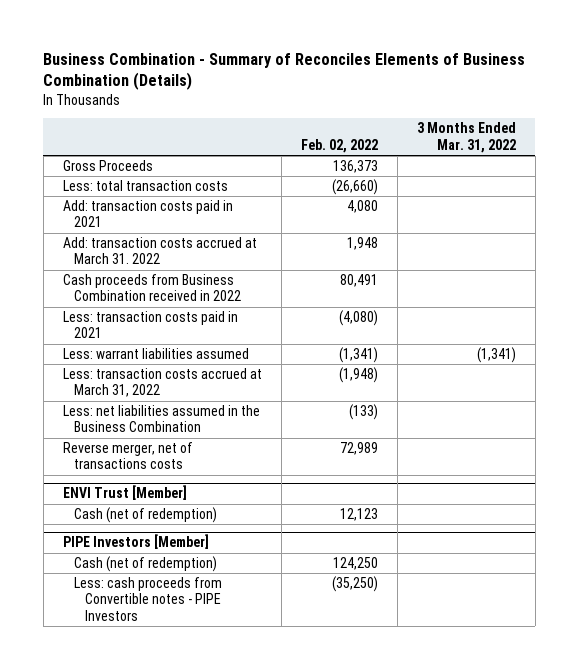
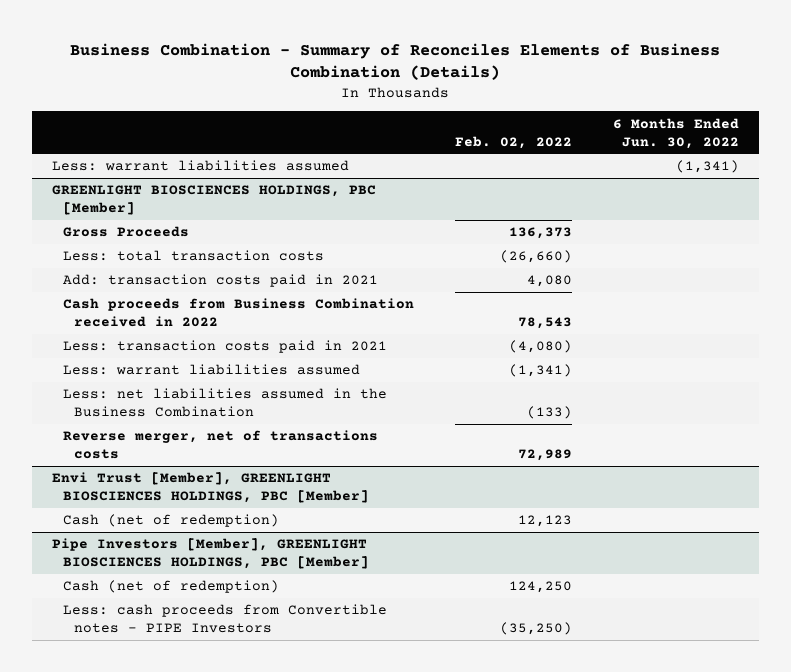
[416,122,516,153] 3 Months Ended Mar. 31, 2022 -> none
none -> [612,117,739,149] 6 Months Ended Jun. 30, 2022
none -> [52,160,350,172] Less: warrant liabilities assumed
none -> [52,185,377,216] GREENLIGHT BIOSCIENCES HOLDINGS, PBC [Member]
[62,237,257,265] Add: transaction costs accrued at March 31. 2022 -> none
[339,274,378,288] 80,491 -> [517,317,572,330] 78,543
[62,368,262,398] Less: transaction costs accrued at March 31, 2022 -> none
[62,485,187,501] ENVI Trust [Member] -> none
none -> [52,472,370,504] Envi Trust [Member], GREENLIGHT BIOSCIENCES HOLDINGS, PBC [Member]
[62,534,209,550] PIPE Investors [Member] -> none
none -> [52,538,370,570] Pipe Investors [Member], GREENLIGHT BIOSCIENCES HOLDINGS, PBC [Member]

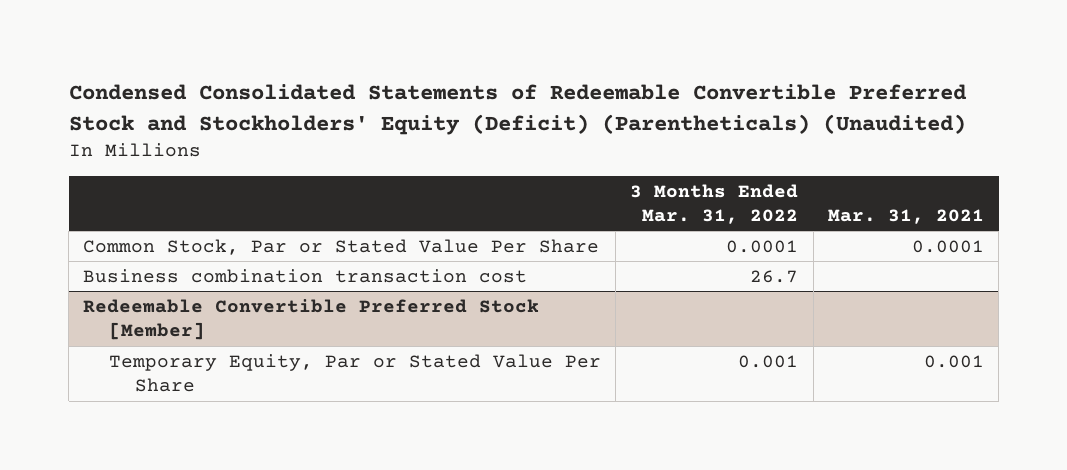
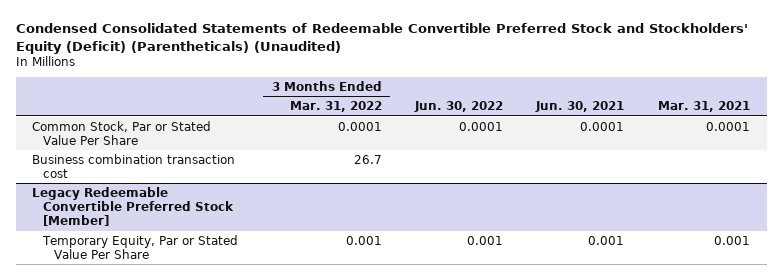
none -> [414,101,504,113] Jun. 30, 2022
none -> [535,101,625,113] Jun. 30, 2021
[83,298,540,341] Redeemable Convertible Preferred Stock [Member] -> [32,186,235,227] Legacy Redeemable Convertible Preferred Stock [Member]

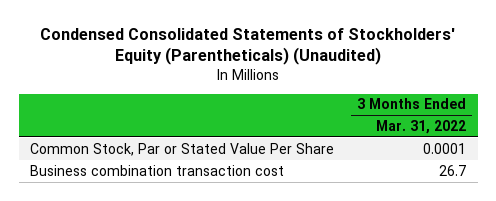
[15,23,748,54] Condensed Consolidated Statements of Redeemable Convertible Preferred Stock and Stockholders' Equity (Deficit) (Parentheticals) (Unaudited) -> [40,27,456,66] Condensed Consolidated Statements of Stockholders' Equity (Parentheticals) (Unaudited)
[414,101,504,113] Jun. 30, 2022 -> none
[535,101,625,113] Jun. 30, 2021 -> none
[657,101,750,113] Mar. 31, 2021 -> none
[32,186,235,227] Legacy Redeemable Convertible Preferred Stock [Member] -> none
[42,234,239,259] Temporary Equity, Par or Stated Value Per Share -> none

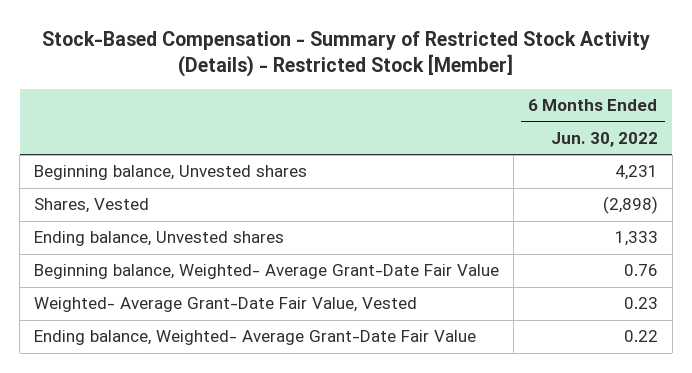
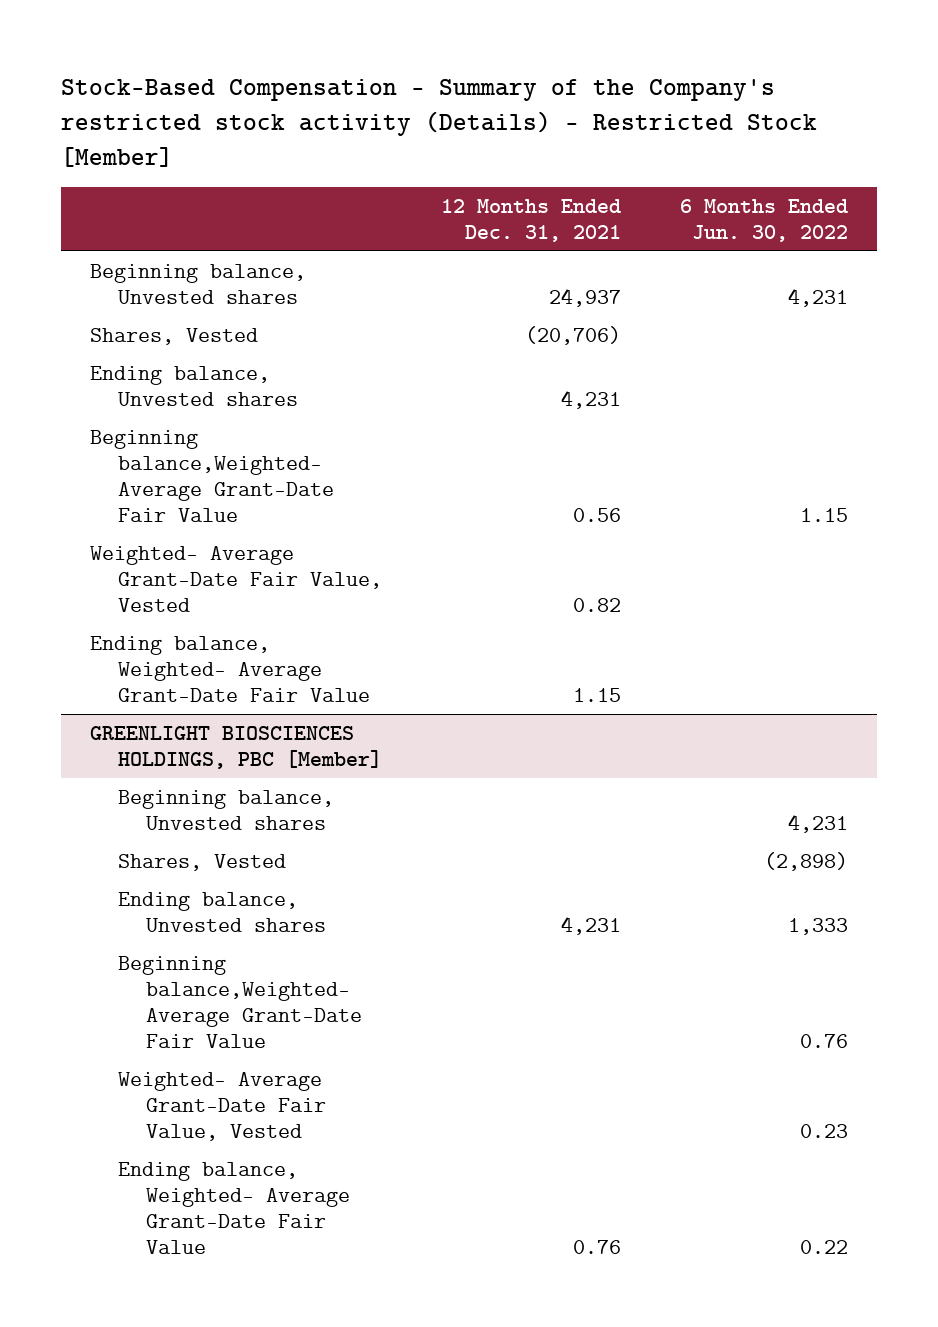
[41,30,650,77] Stock-Based Compensation - Summary of Restricted Stock Activity (Details) - Restricted Stock [Member] -> [60,79,817,167] Stock-Based Compensation - Summary of the Company's restricted stock activity (Details) - Restricted Stock [Member]
none -> [440,198,621,242] 12 Months Ended Dec. 31, 2021
none -> [89,327,258,345] Shares, Vested
none -> [89,365,299,406] Ending balance, Unvested shares
none -> [89,429,335,523] Beginning balance,Weighted- Average Grant-Date Fair Value
none -> [89,545,383,613] Weighted- Average Grant-Date Fair Value, Vested
none -> [89,635,371,703] Ending balance, Weighted- Average Grant-Date Fair Value
none -> [89,725,383,769] GREENLIGHT BIOSCIENCES HOLDINGS, PBC [Member]
none -> [118,789,335,830] Beginning balance, Unvested shares
[34,264,500,280] Beginning balance, Weighted- Average Grant-Date Fair Value -> [118,955,363,1049] Beginning balance,Weighted- Average Grant-Date Fair Value

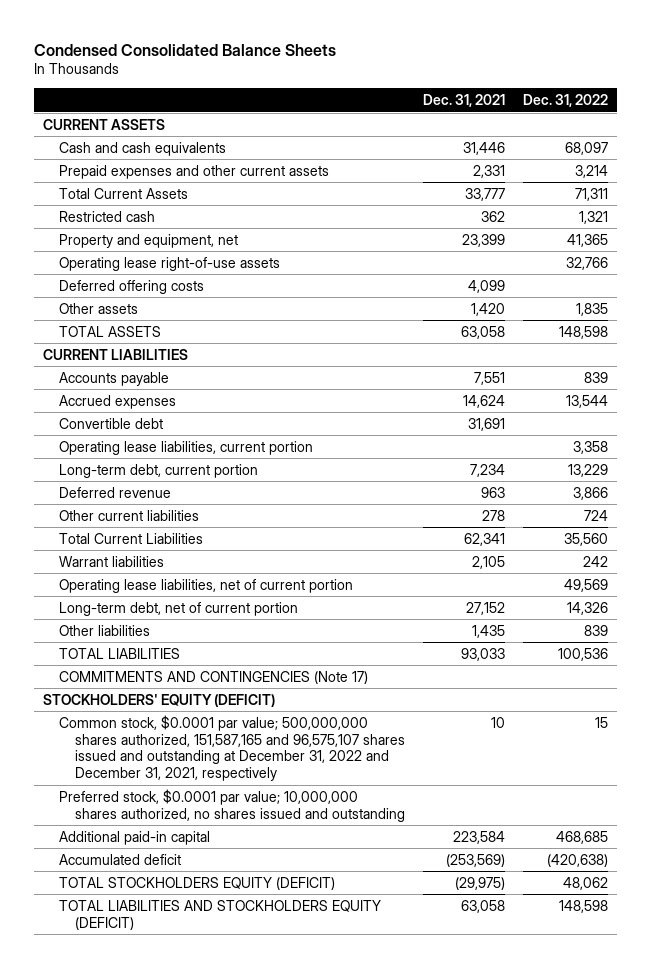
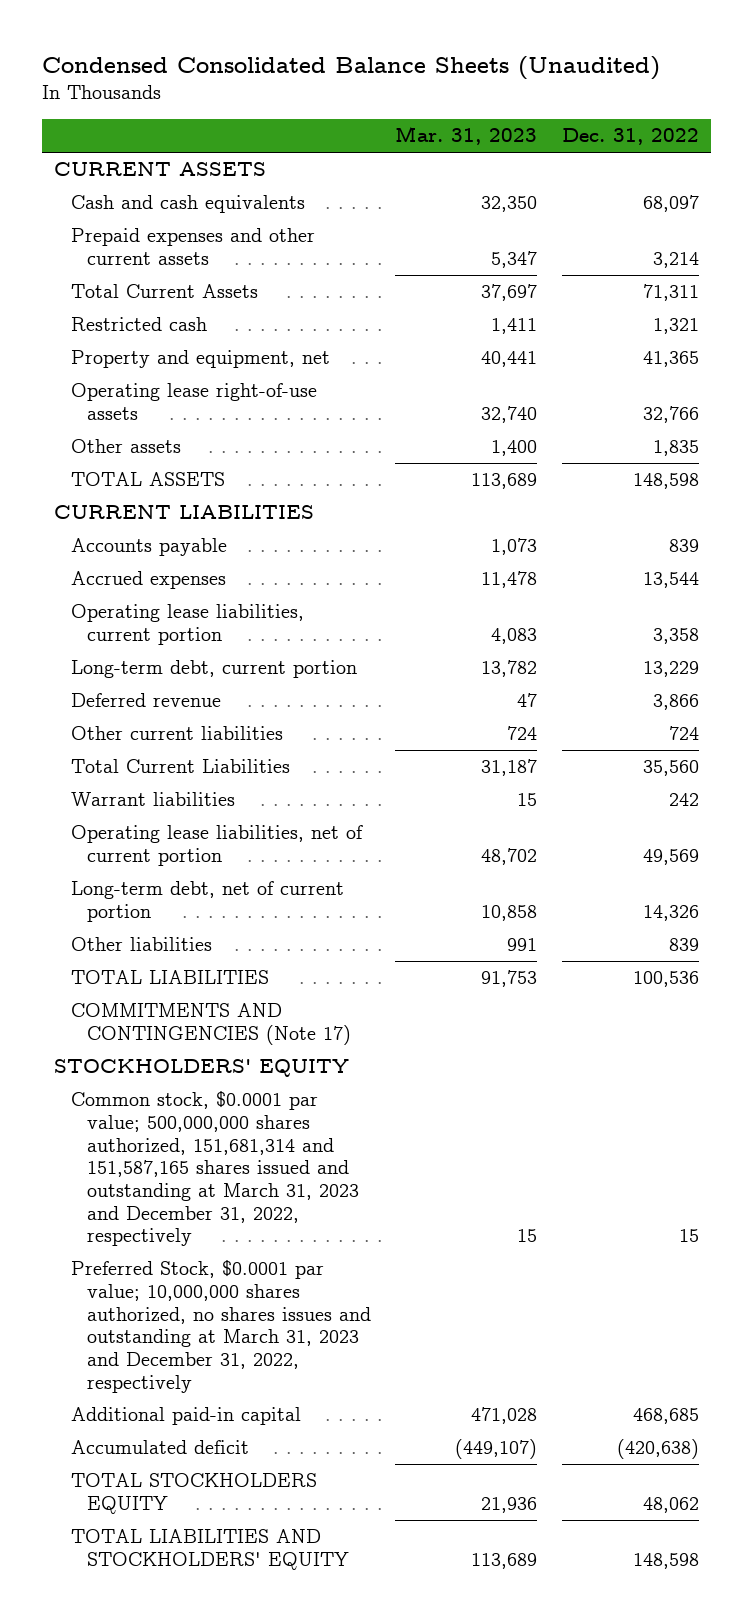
[33,43,336,56] Condensed Consolidated Balance Sheets -> [42,55,661,80] Condensed Consolidated Balance Sheets (Unaudited)
[422,94,505,108] Dec. 31, 2021 -> none
none -> [395,126,538,146] Mar. 31, 2023
[58,279,204,294] Deferred offering costs -> none
[58,417,163,429] Convertible debt -> none
[42,693,275,707] STOCKHOLDERS' EQUITY (DEFICIT) -> [54,1059,350,1078] STOCKHOLDERS' EQUITY
[58,714,405,782] Common stock, $0.0001 par value; 500,000,000 shares authorized, 151,587,165 and 96,575,107 shares issued and outstanding at December 31, 2022 and December 31, 2021, respectively -> [70,1091,359,1247] Common stock, $0.0001 par value; 500,000,000 shares authorized, 151,681,314 and 151,587,165 shares issued and outstanding at March 31, 2023 and December 31, 2022, respectively
[58,788,405,822] Preferred stock, $0.0001 par value; 10,000,000 shares authorized, no shares issued and outstanding -> [70,1260,371,1393] Preferred Stock, $0.0001 par value; 10,000,000 shares authorized, no shares issues and outstanding at March 31, 2023 and December 31, 2022, respectively
[58,876,335,890] TOTAL STOCKHOLDERS EQUITY (DEFICIT) -> [70,1473,317,1515] TOTAL STOCKHOLDERS EQUITY
[58,899,381,930] TOTAL LIABILITIES AND STOCKHOLDERS EQUITY (DEFICIT) -> [70,1529,349,1571] TOTAL LIABILITIES AND STOCKHOLDERS' EQUITY

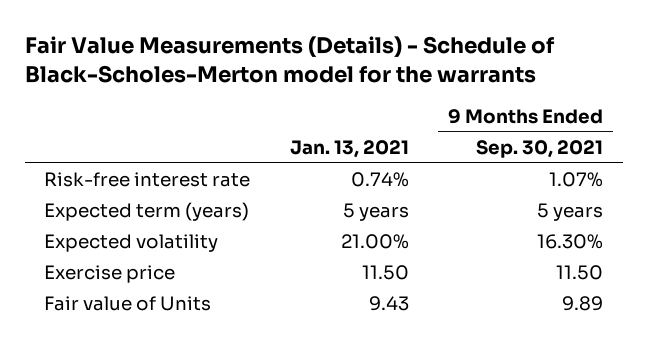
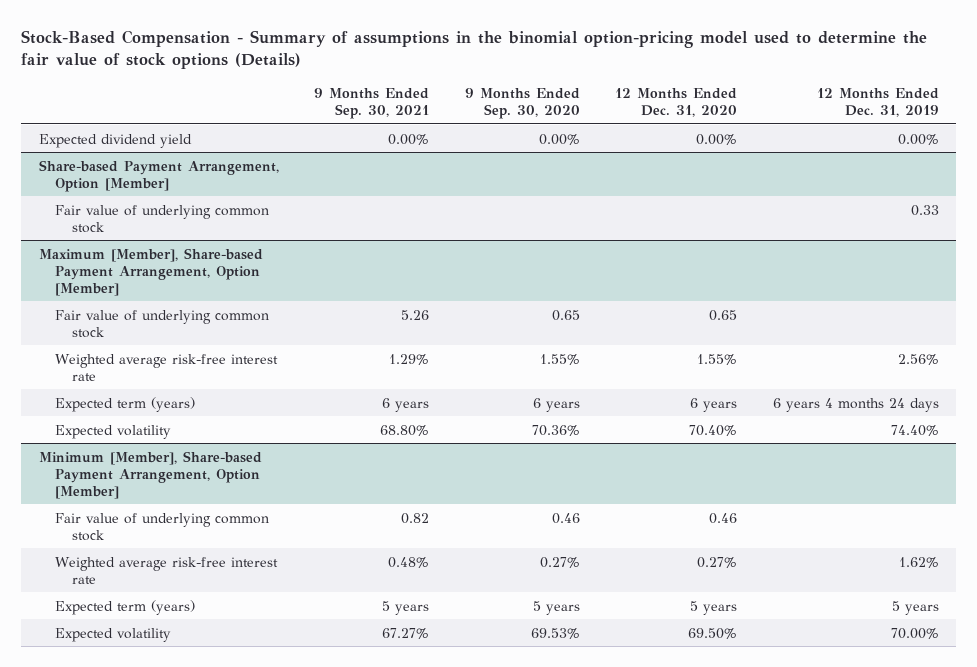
[24,36,555,84] Fair Value Measurements (Details) - Schedule of Black-Scholes-Merton model for the warrants -> [21,30,928,70] Stock-Based Compensation - Summary of assumptions in the binomial option-pricing model used to determine the fair value of stock options (Details)
[289,139,409,158] Jan. 13, 2021 -> none
none -> [464,87,580,119] 9 Months Ended Sep. 30, 2020
none -> [615,87,738,117] 12 Months Ended Dec. 31, 2020
none -> [816,87,939,117] 12 Months Ended Dec. 31, 2019
none -> [38,133,192,148] Expected dividend yield
none -> [38,159,279,192] Share-based Payment Arrangement, Option [Member]
none -> [55,204,270,233] Fair value of underlying common stock
none -> [38,247,263,296] Maximum [Member], Share-based Payment Arrangement, Option [Member]
none -> [55,309,270,338] Fair value of underlying common stock
[44,172,251,188] Risk-free interest rate -> [55,353,279,381] Weighted average risk-free interest rate
[549,172,604,188] 1.07% -> [389,353,430,365] 1.29%
none -> [55,396,196,412] Expected term (years)
none -> [55,424,172,439] Expected volatility
none -> [38,450,262,499] Minimum [Member], Share-based Payment Arrangement, Option [Member]
none -> [55,512,270,541] Fair value of underlying common stock
none -> [55,556,279,584] Weighted average risk-free interest rate
[44,265,176,284] Exercise price -> none
[44,296,212,312] Fair value of Units -> none
[537,234,604,250] 16.30% -> [382,627,430,639] 67.27%

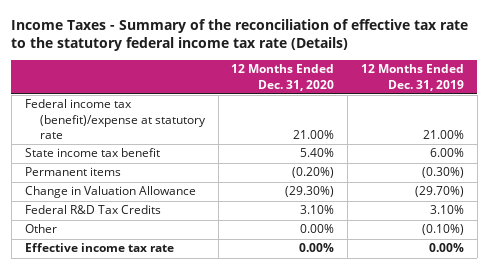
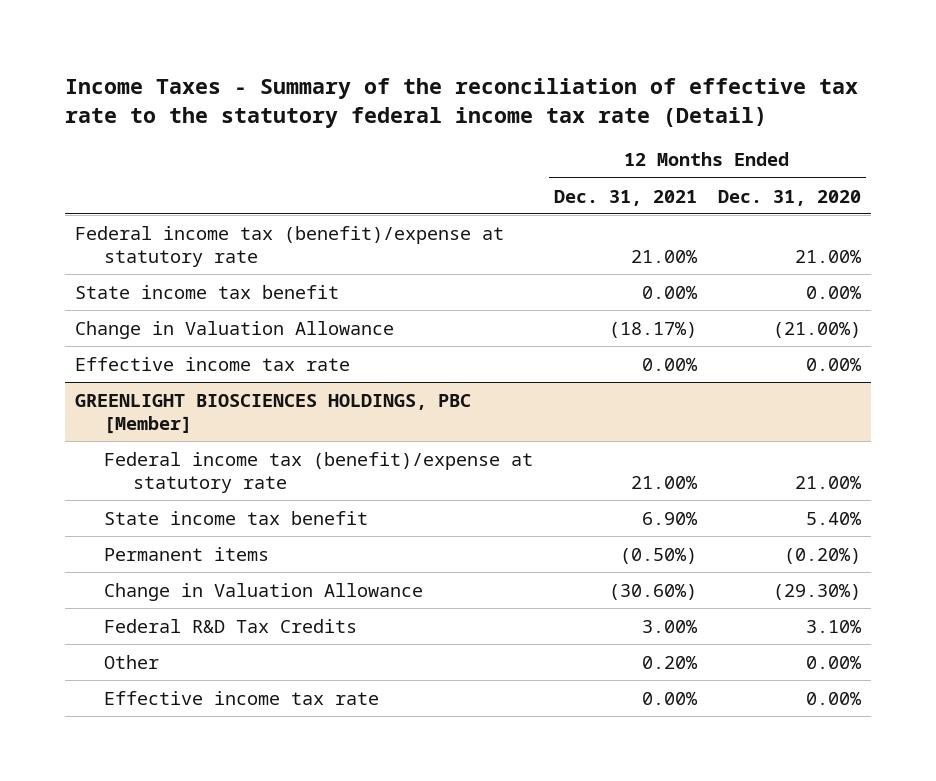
[11,18,469,51] Income Taxes - Summary of the reconciliation of effective tax rate to the statutory federal income tax rate (Details) -> [64,77,858,129] Income Taxes - Summary of the reconciliation of effective tax rate to the statutory federal income tax rate (Detail)
[361,64,465,91] 12 Months Ended Dec. 31, 2019 -> none
none -> [553,189,697,206] Dec. 31, 2021
none -> [75,284,340,299] State income tax benefit
none -> [75,320,395,339] Change in Valuation Allowance
none -> [75,356,351,371] Effective income tax rate
none -> [75,393,472,434] GREENLIGHT BIOSCIENCES HOLDINGS, PBC [Member]
none -> [104,451,534,493] Federal income tax (benefit)/expense at statutory rate

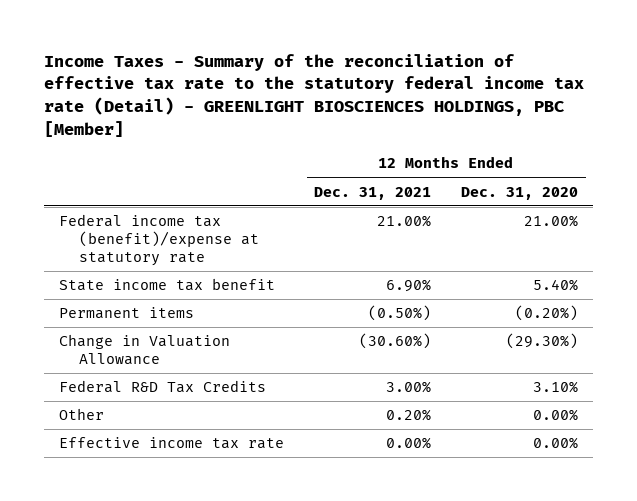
[64,77,858,129] Income Taxes - Summary of the reconciliation of effective tax rate to the statutory federal income tax rate (Detail) -> [44,53,585,137] Income Taxes - Summary of the reconciliation of effective tax rate to the statutory federal income tax rate (Detail) - GREENLIGHT BIOSCIENCES HOLDINGS, PBC [Member]
[75,284,340,299] State income tax benefit -> none
[75,320,395,339] Change in Valuation Allowance -> none
[75,356,351,371] Effective income tax rate -> none
[75,393,472,434] GREENLIGHT BIOSCIENCES HOLDINGS, PBC [Member] -> none
[104,451,534,493] Federal income tax (benefit)/expense at statutory rate -> none

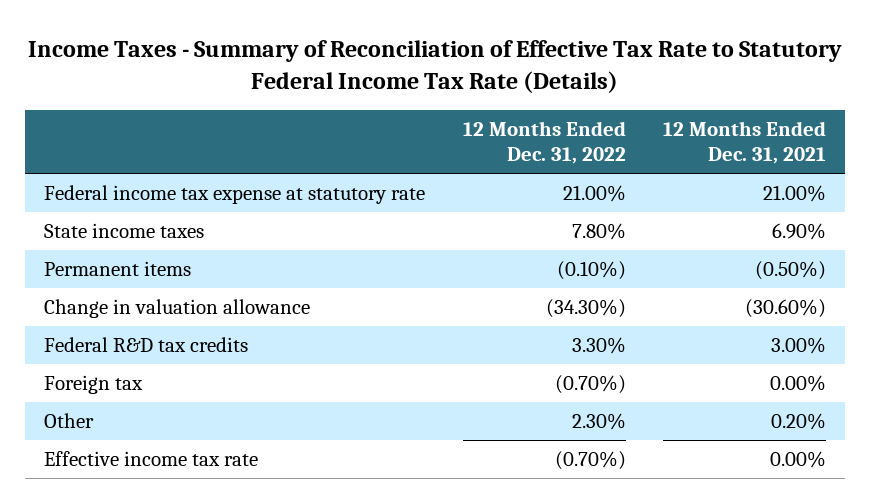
[44,53,585,137] Income Taxes - Summary of the reconciliation of effective tax rate to the statutory federal income tax rate (Detail) - GREENLIGHT BIOSCIENCES HOLDINGS, PBC [Member] -> [28,40,843,94] Income Taxes - Summary of Reconciliation of Effective Tax Rate to Statutory Federal Income Tax Rate (Details)
[461,186,579,200] Dec. 31, 2020 -> none
none -> [462,121,626,164] 12 Months Ended Dec. 31, 2022
[59,214,260,267] Federal income tax (benefit)/expense at statutory rate -> [44,185,426,205] Federal income tax expense at statutory rate
[59,278,276,292] State income tax benefit -> [44,223,205,239] State income taxes
[59,334,231,366] Change in Valuation Allowance -> [44,299,311,319] Change in valuation allowance
[59,380,267,394] Federal R&D Tax Credits -> [44,337,249,353] Federal R&D tax credits
none -> [44,375,144,395] Foreign tax

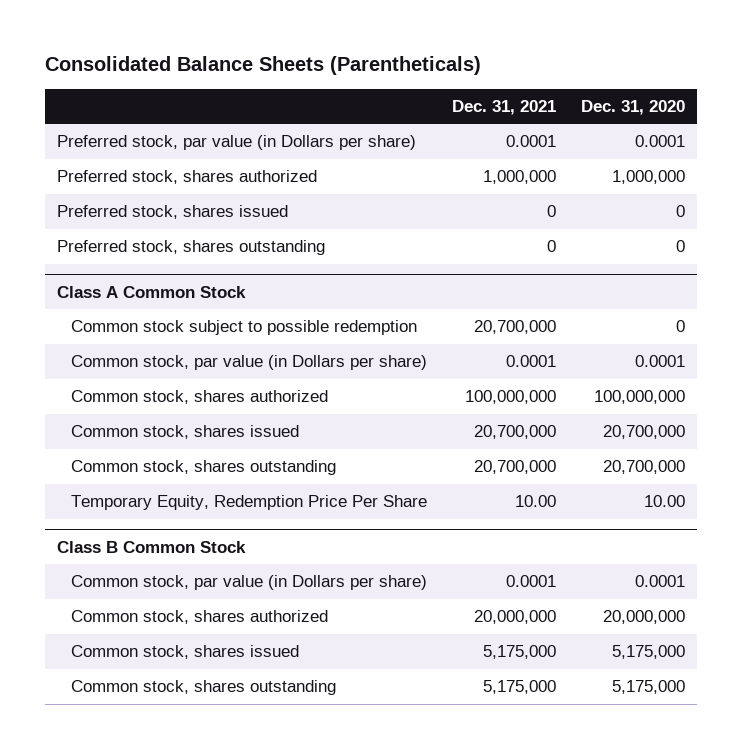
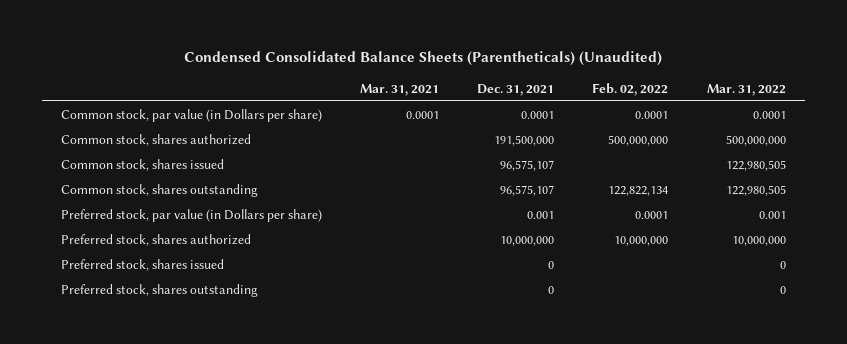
[44,56,481,76] Consolidated Balance Sheets (Parentheticals) -> [184,51,663,67] Condensed Consolidated Balance Sheets (Parentheticals) (Unaudited)
[580,99,685,115] Dec. 31, 2020 -> none
none -> [360,83,440,96] Mar. 31, 2021
none -> [592,82,669,96] Feb. 02, 2022
none -> [706,83,786,96] Mar. 31, 2022
none -> [60,109,322,123] Common stock, par value (in Dollars per share)
none -> [60,134,251,147] Common stock, shares authorized
none -> [60,159,224,172] Common stock, shares issued
none -> [60,184,258,198] Common stock, shares outstanding
[505,135,556,148] 0.0001 -> [527,211,555,220] 0.001
[482,170,556,185] 1,000,000 -> [500,236,555,247] 10,000,000
[56,286,246,299] Class A Common Stock -> none
[71,320,418,336] Common stock subject to possible redemption -> none
[71,355,428,371] Common stock, par value (in Dollars per share) -> none
[71,390,329,405] Common stock, shares authorized -> none
[71,425,300,440] Common stock, shares issued -> none
[71,460,337,476] Common stock, shares outstanding -> none
[71,495,428,511] Temporary Equity, Redemption Price Per Share -> none
[56,541,246,554] Class B Common Stock -> none
[71,575,428,591] Common stock, par value (in Dollars per share) -> none
[71,610,329,625] Common stock, shares authorized -> none
[71,645,300,660] Common stock, shares issued -> none
[71,680,337,696] Common stock, shares outstanding -> none

